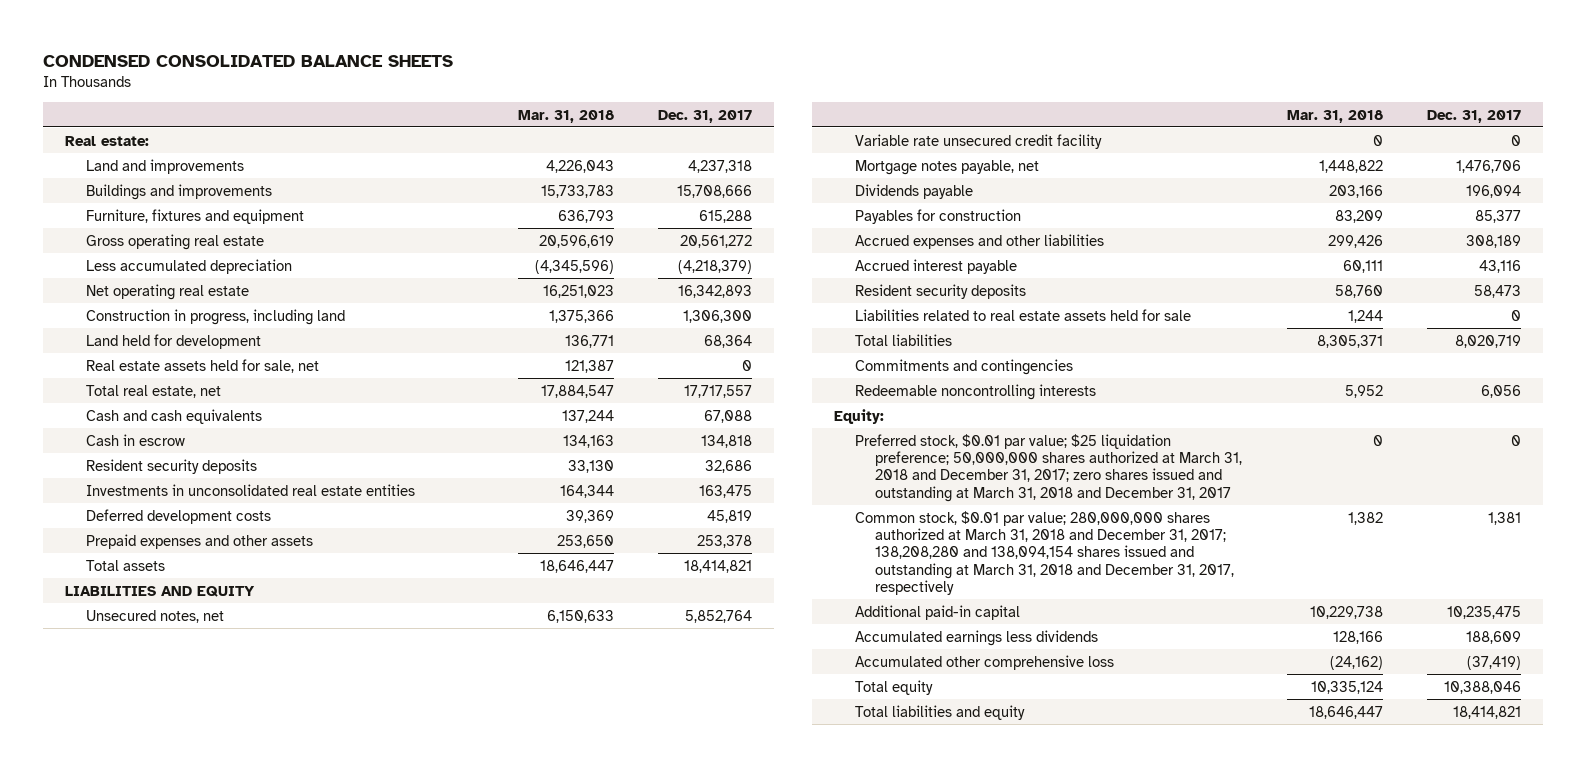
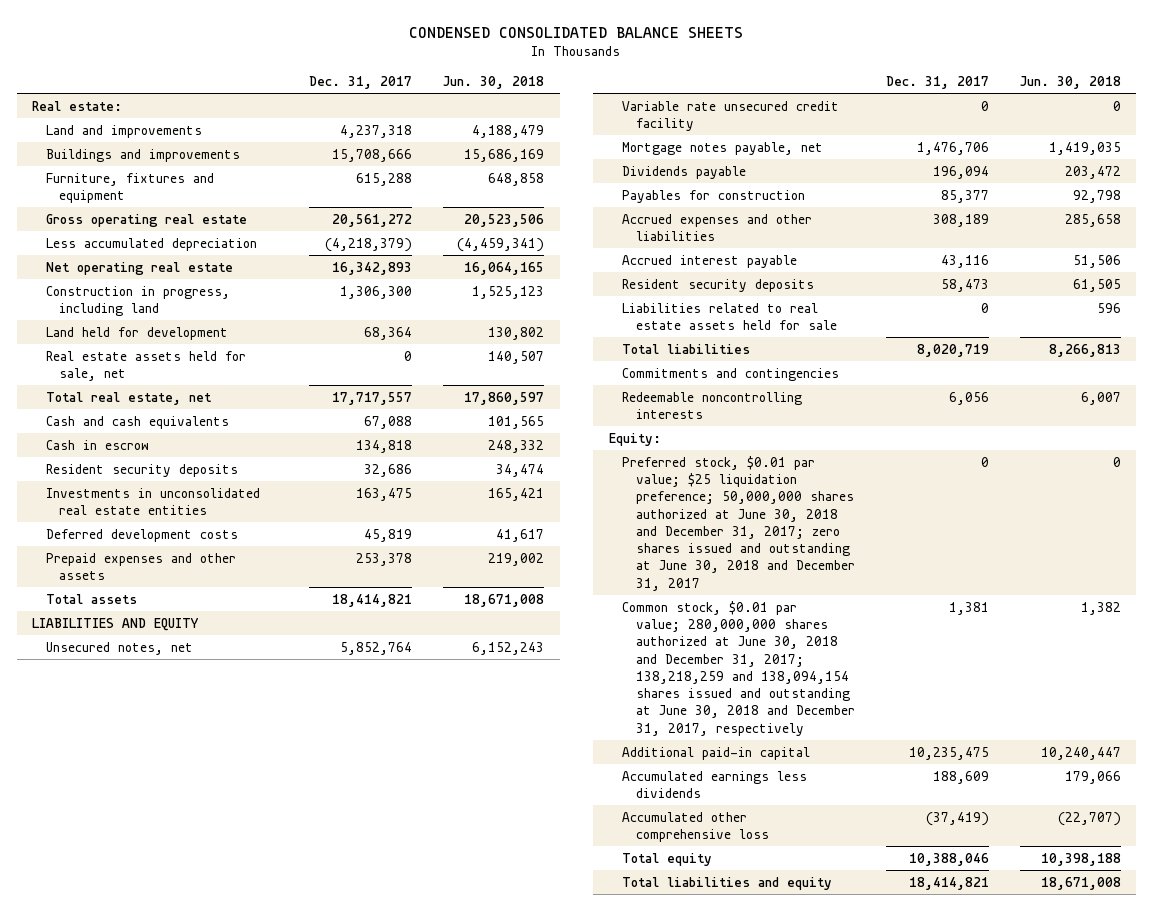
[517,109,614,123] Mar. 31, 2018 -> none
none -> [443,75,545,89] Jun. 30, 2018
[854,433,1243,502] Preferred stock, $0.01 par value; $25 liquidation preference; 50,000,000 shares authorized at March 31, 2018 and December 31, 2017; zero shares issued and outstanding at March 31, 2018 and December 31, 2017 -> [622,455,855,591] Preferred stock, $0.01 par value; $25 liquidation preference; 50,000,000 shares authorized at June 30, 2018 and December 31, 2017; zero shares issued and outstanding at June 30, 2018 and December 31, 2017
[854,510,1235,595] Common stock, $0.01 par value; 280,000,000 shares authorized at March 31, 2018 and December 31, 2017; 138,208,280 and 138,094,154 shares issued and outstanding at March 31, 2018 and December 31, 2017, respectively -> [622,600,855,736] Common stock, $0.01 par value; 280,000,000 shares authorized at June 30, 2018 and December 31, 2017; 138,218,259 and 138,094,154 shares issued and outstanding at June 30, 2018 and December 31, 2017, respectively

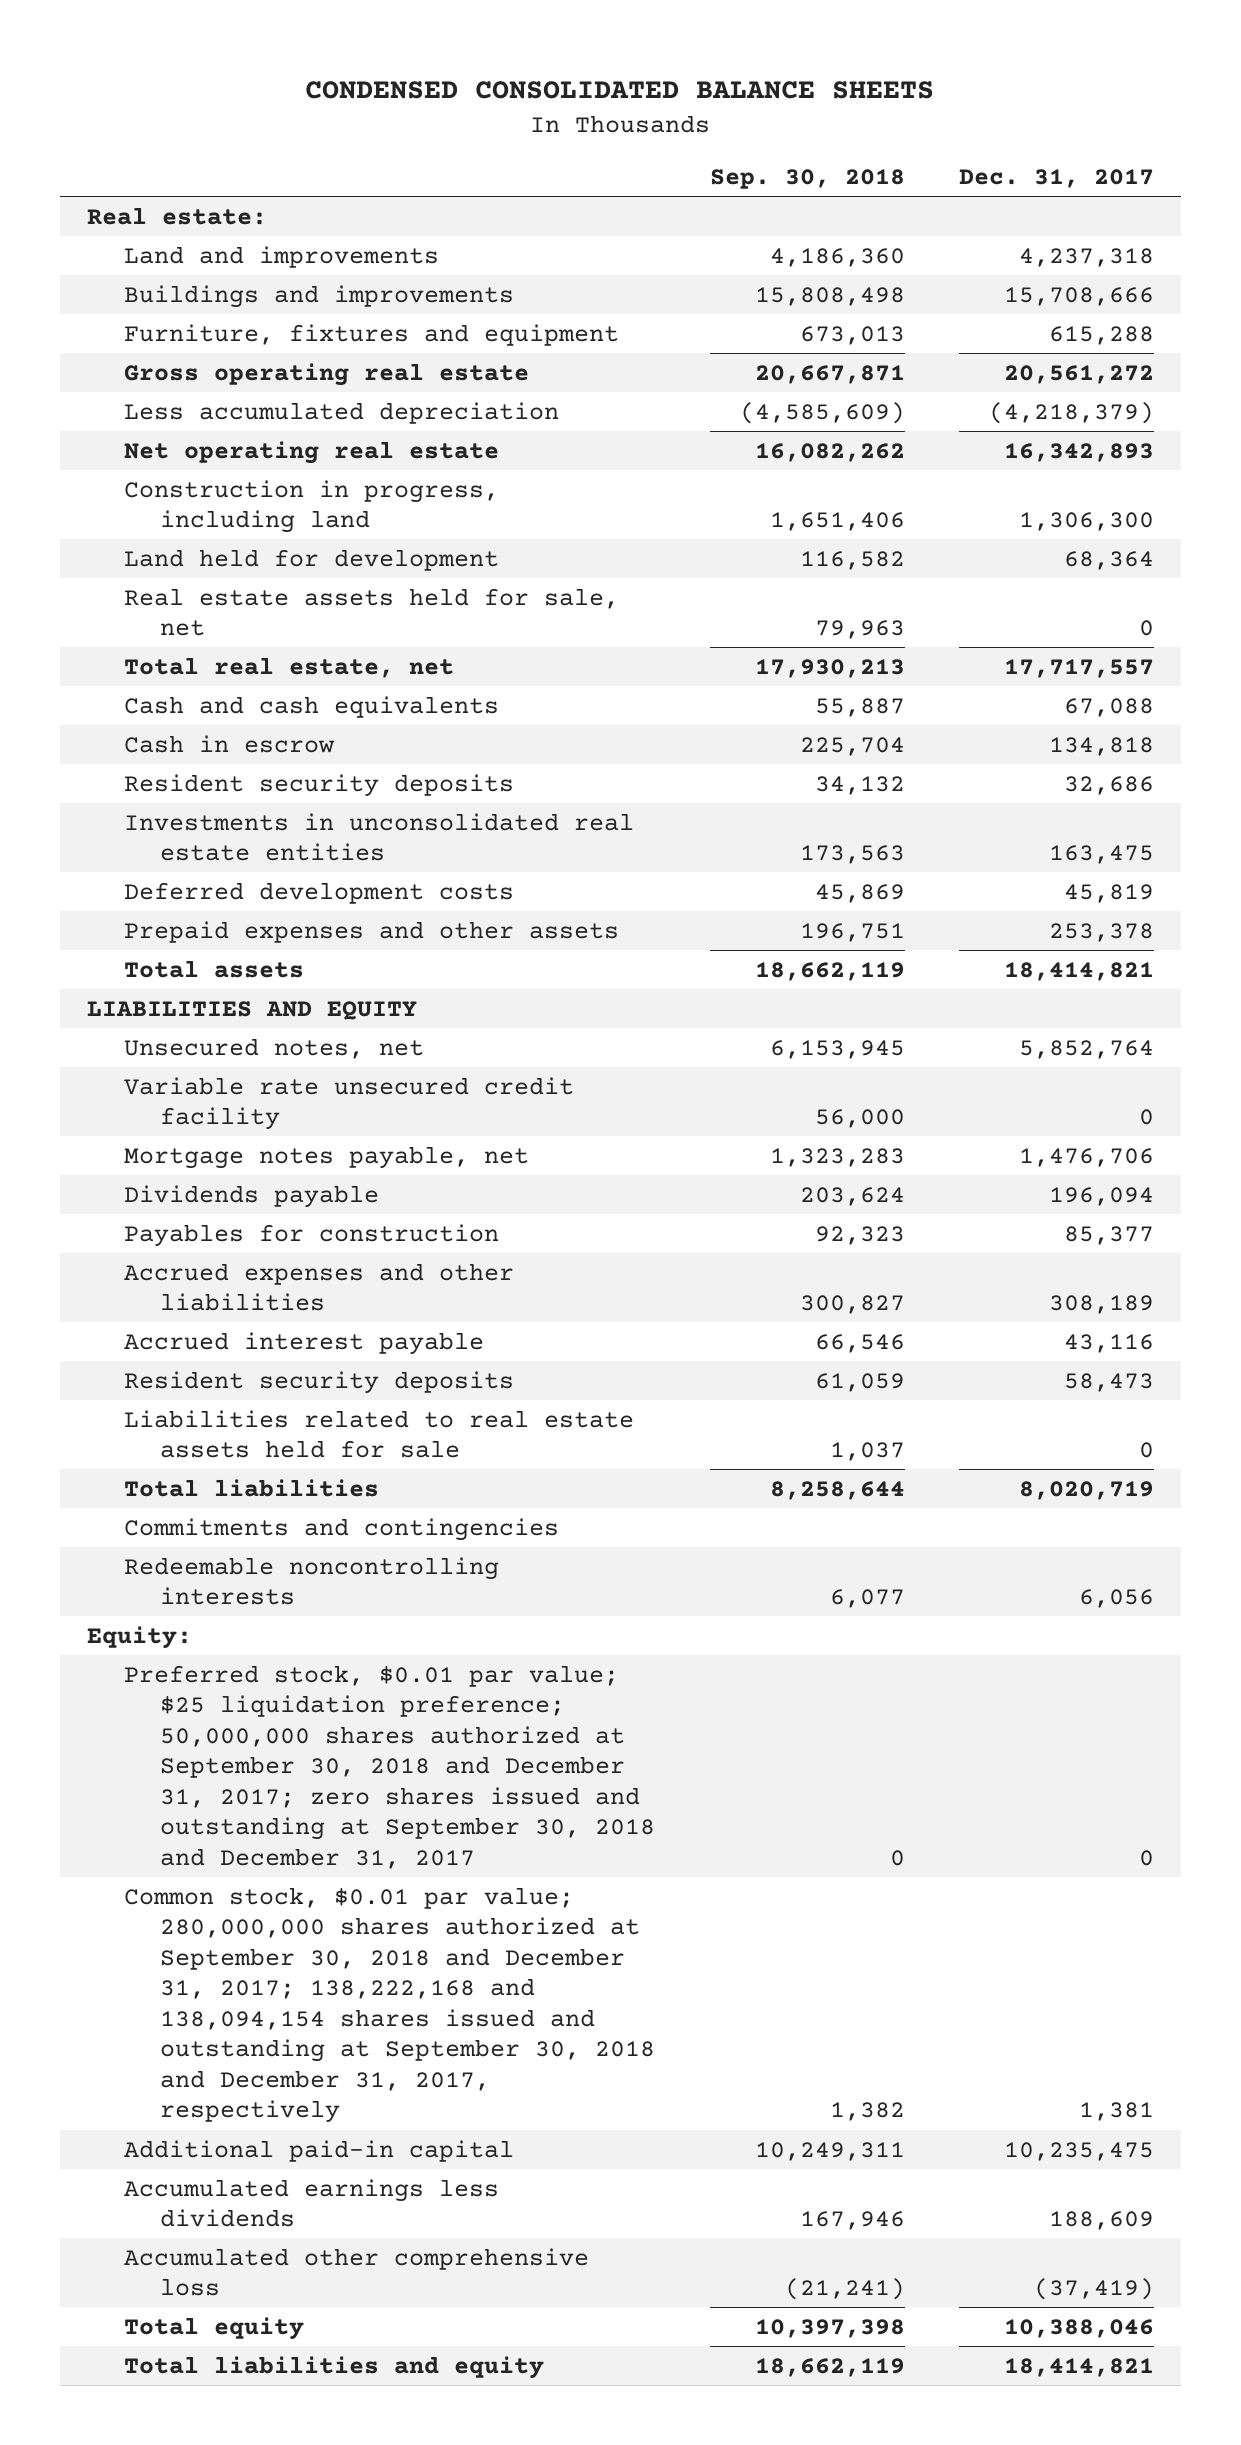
[443,75,545,89] Jun. 30, 2018 -> none
none -> [709,168,905,189] Sep. 30, 2018
[622,455,855,591] Preferred stock, $0.01 par value; $25 liquidation preference; 50,000,000 shares authorized at June 30, 2018 and December 31, 2017; zero shares issued and outstanding at June 30, 2018 and December 31, 2017 -> [123,1664,656,1869] Preferred stock, $0.01 par value; $25 liquidation preference; 50,000,000 shares authorized at September 30, 2018 and December 31, 2017; zero shares issued and outstanding at September 30, 2018 and December 31, 2017
[622,600,855,736] Common stock, $0.01 par value; 280,000,000 shares authorized at June 30, 2018 and December 31, 2017; 138,218,259 and 138,094,154 shares issued and outstanding at June 30, 2018 and December 31, 2017, respectively -> [123,1886,656,2124] Common stock, $0.01 par value; 280,000,000 shares authorized at September 30, 2018 and December 31, 2017; 138,222,168 and 138,094,154 shares issued and outstanding at September 30, 2018 and December 31, 2017, respectively

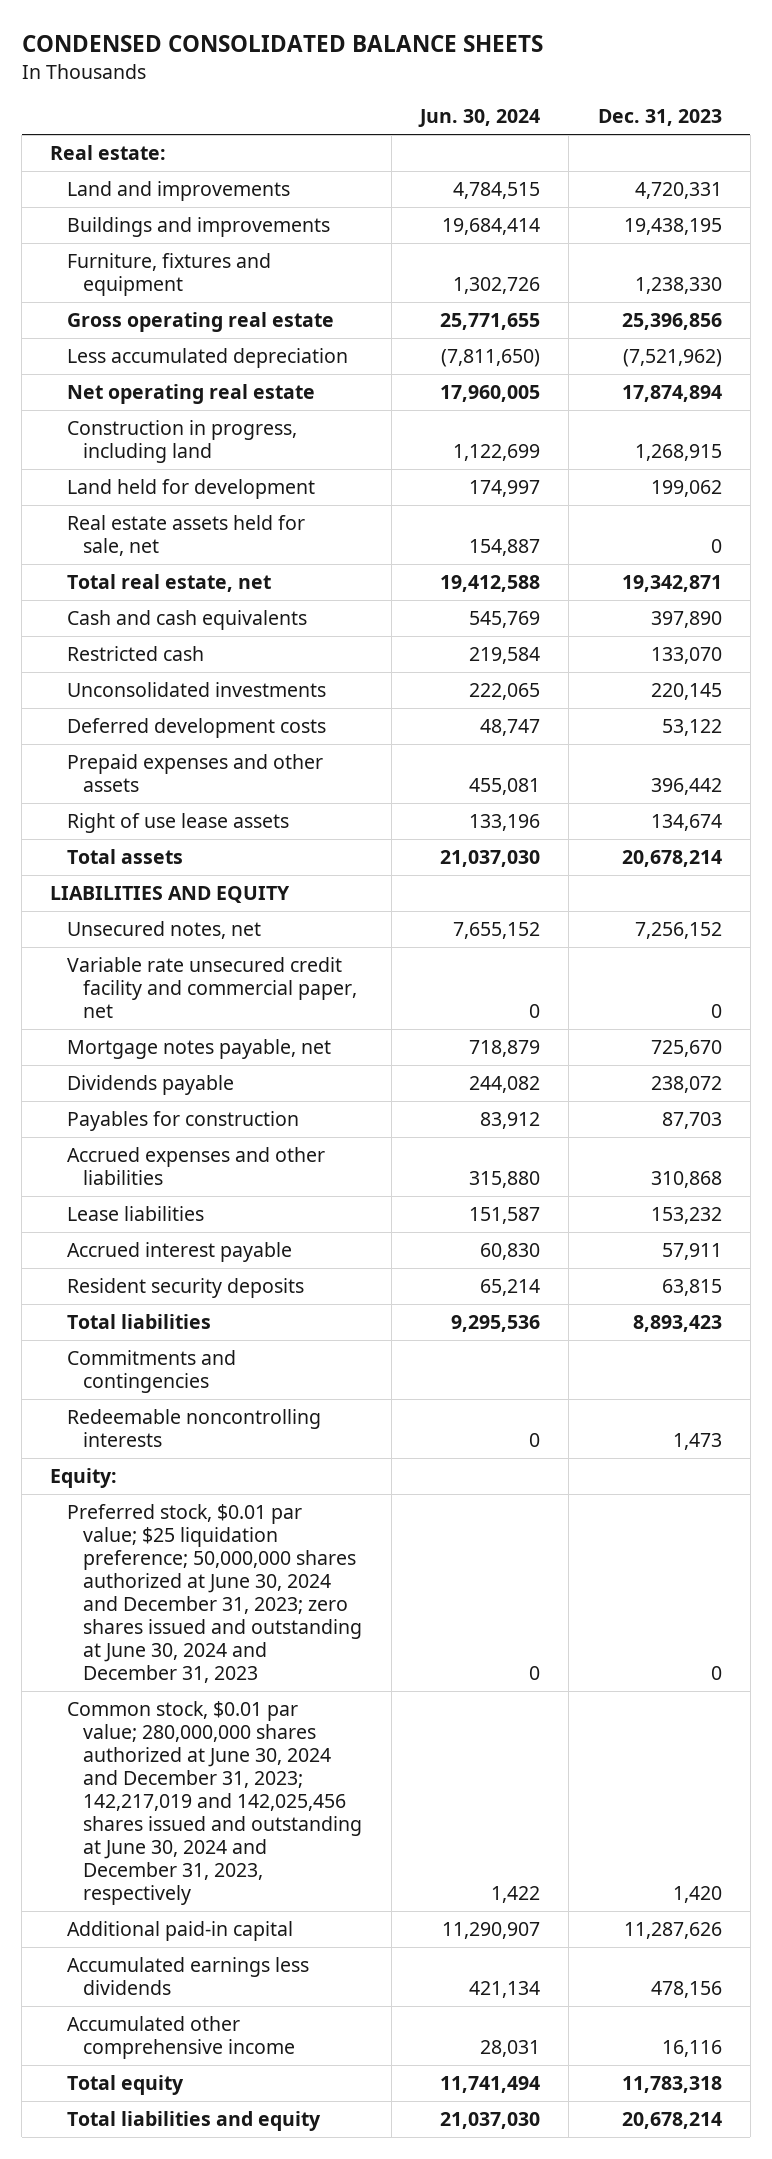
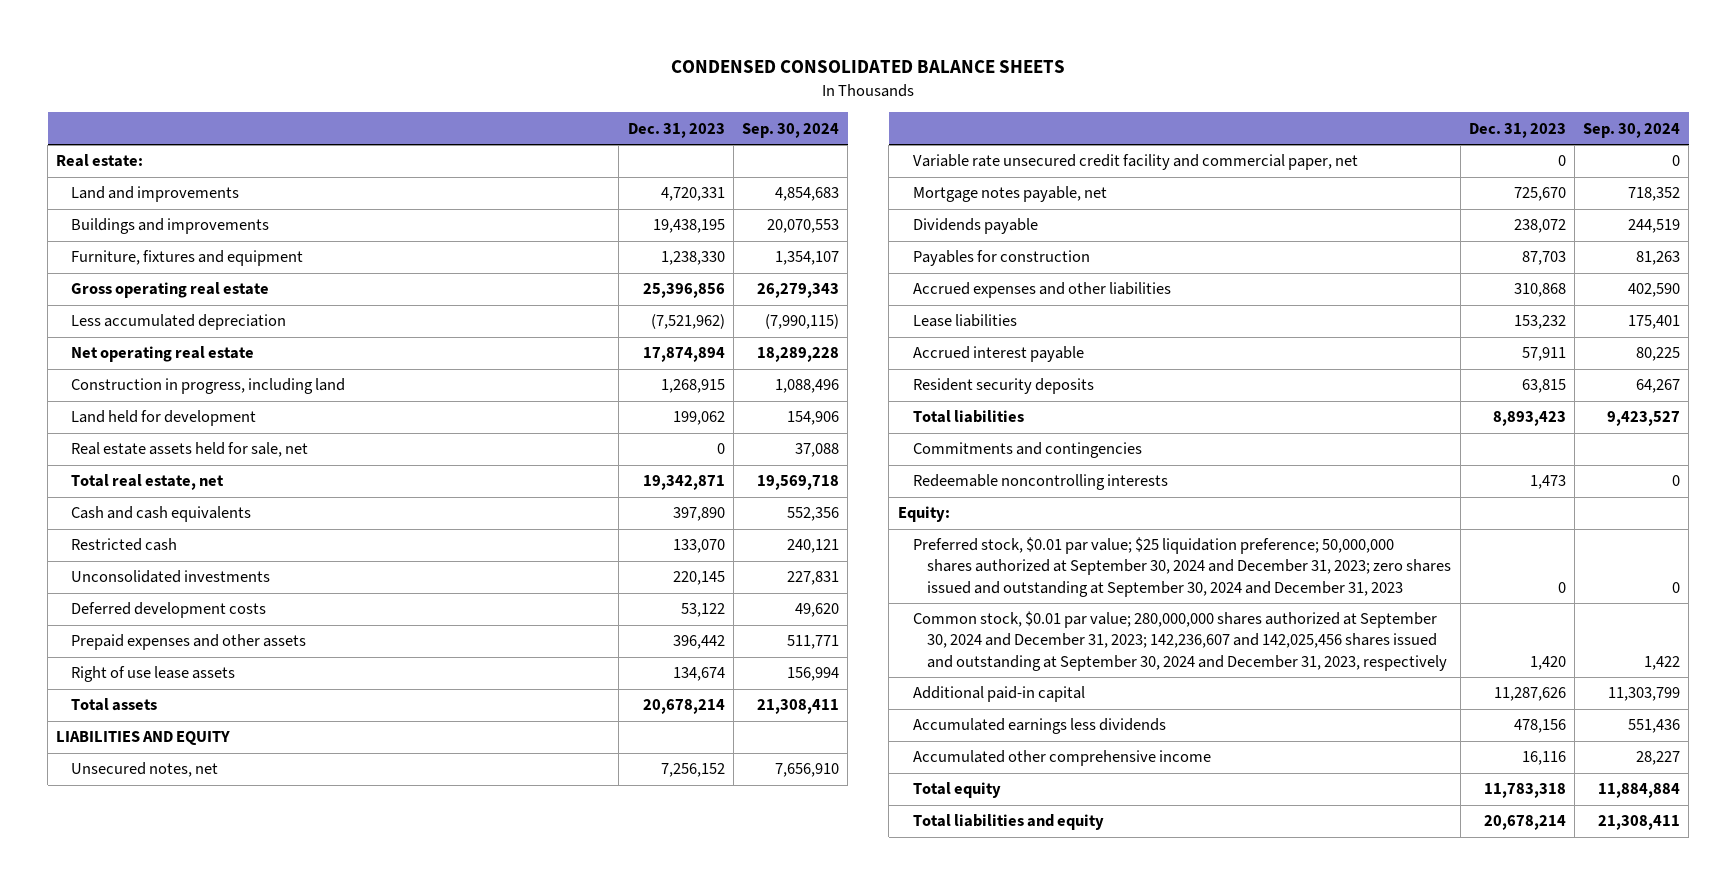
[418,109,541,128] Jun. 30, 2024 -> none
none -> [741,122,839,138] Sep. 30, 2024
[66,1504,363,1684] Preferred stock, $0.01 par value; $25 liquidation preference; 50,000,000 shares authorized at June 30, 2024 and December 31, 2023; zero shares issued and outstanding at June 30, 2024 and December 31, 2023 -> [912,537,1452,597] Preferred stock, $0.01 par value; $25 liquidation preference; 50,000,000 shares authorized at September 30, 2024 and December 31, 2023; zero shares issued and outstanding at September 30, 2024 and December 31, 2023
[66,1701,363,1906] Common stock, $0.01 par value; 280,000,000 shares authorized at June 30, 2024 and December 31, 2023; 142,217,019 and 142,025,456 shares issued and outstanding at June 30, 2024 and December 31, 2023, respectively -> [912,611,1448,671] Common stock, $0.01 par value; 280,000,000 shares authorized at September 30, 2024 and December 31, 2023; 142,236,607 and 142,025,456 shares issued and outstanding at September 30, 2024 and December 31, 2023, respectively

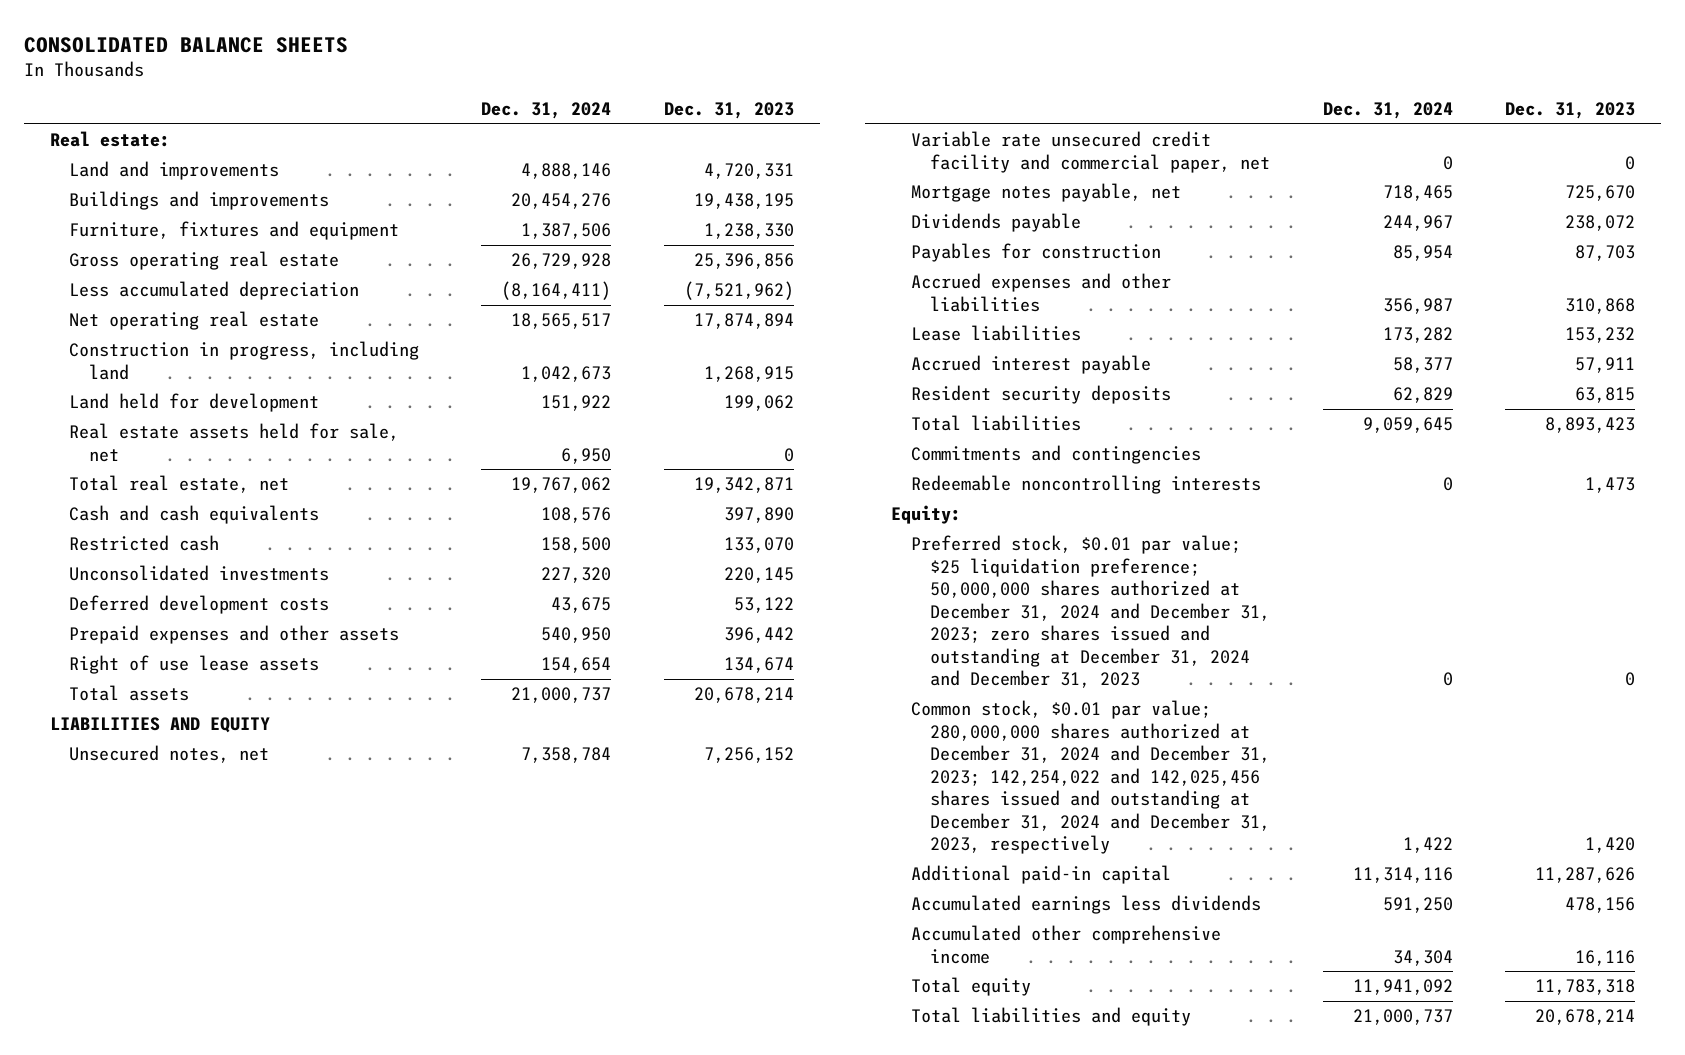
[671,60,1066,74] CONDENSED CONSOLIDATED BALANCE SHEETS -> [23,36,348,53] CONSOLIDATED BALANCE SHEETS
[741,122,839,138] Sep. 30, 2024 -> none
none -> [481,102,612,120] Dec. 31, 2024
[912,537,1452,597] Preferred stock, $0.01 par value; $25 liquidation preference; 50,000,000 shares authorized at September 30, 2024 and December 31, 2023; zero shares issued and outstanding at September 30, 2024 and December 31, 2023 -> [910,535,1271,689] Preferred stock, $0.01 par value; $25 liquidation preference; 50,000,000 shares authorized at December 31, 2024 and December 31, 2023; zero shares issued and outstanding at December 31, 2024 and December 31, 2023
[912,611,1448,671] Common stock, $0.01 par value; 280,000,000 shares authorized at September 30, 2024 and December 31, 2023; 142,236,607 and 142,025,456 shares issued and outstanding at September 30, 2024 and December 31, 2023, respectively -> [910,700,1271,855] Common stock, $0.01 par value; 280,000,000 shares authorized at December 31, 2024 and December 31, 2023; 142,254,022 and 142,025,456 shares issued and outstanding at December 31, 2024 and December 31, 2023, respectively

